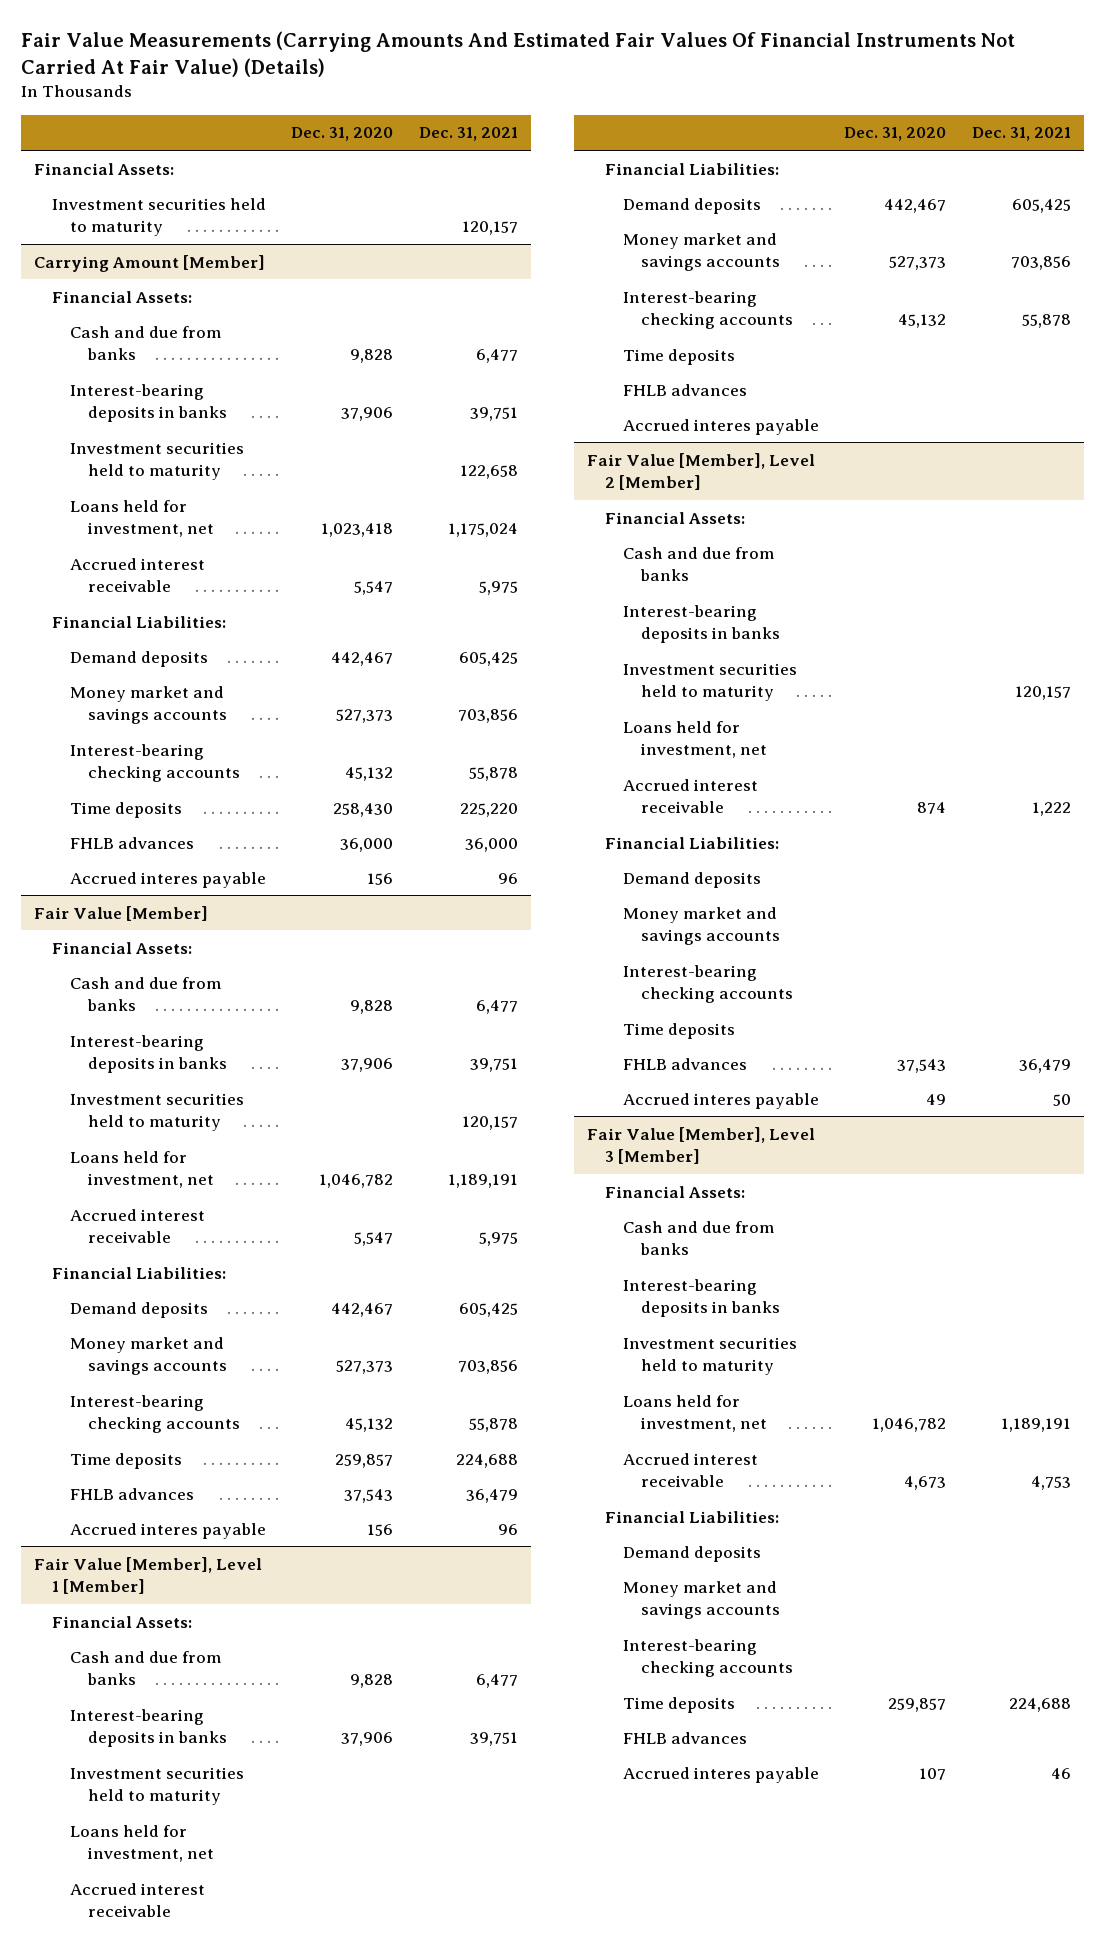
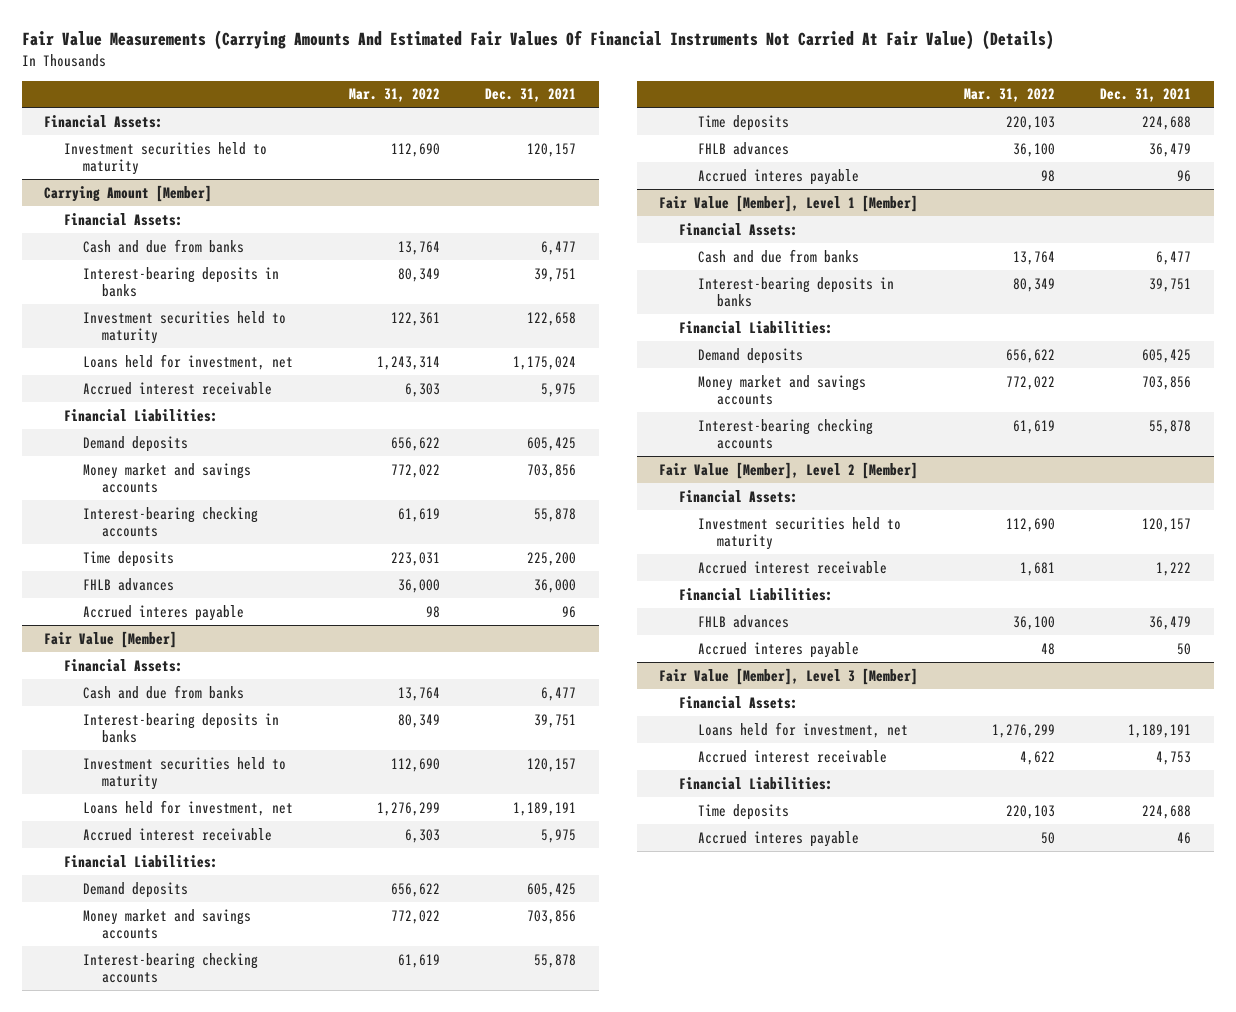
[291,127,394,142] Dec. 31, 2020 -> none
none -> [348,88,440,103] Mar. 31, 2022
[459,802,518,817] 225,220 -> [527,551,577,566] 225,200
[69,1766,244,1805] Investment securities held to maturity -> none
[69,1824,214,1862] Loans held for investment, net -> none
[69,1882,205,1917] Accrued interest receivable -> none
[622,348,735,365] Time deposits -> none
[622,383,747,396] FHLB advances -> none
[622,418,819,435] Accrued interes payable -> none
[622,546,774,581] Cash and due from banks -> none
[622,604,780,643] Interest-bearing deposits in banks -> none
[622,720,767,758] Loans held for investment, net -> none
[622,871,761,888] Demand deposits -> none
[622,906,780,945] Money market and savings accounts -> none
[622,964,793,1003] Interest-bearing checking accounts -> none
[622,1022,735,1039] Time deposits -> none
[622,1220,774,1255] Cash and due from banks -> none
[622,1278,780,1317] Interest-bearing deposits in banks -> none
[622,1336,797,1375] Investment securities held to maturity -> none
[622,1545,761,1562] Demand deposits -> none
[622,1580,780,1619] Money market and savings accounts -> none
[622,1638,793,1677] Interest-bearing checking accounts -> none
[622,1731,747,1744] FHLB advances -> none

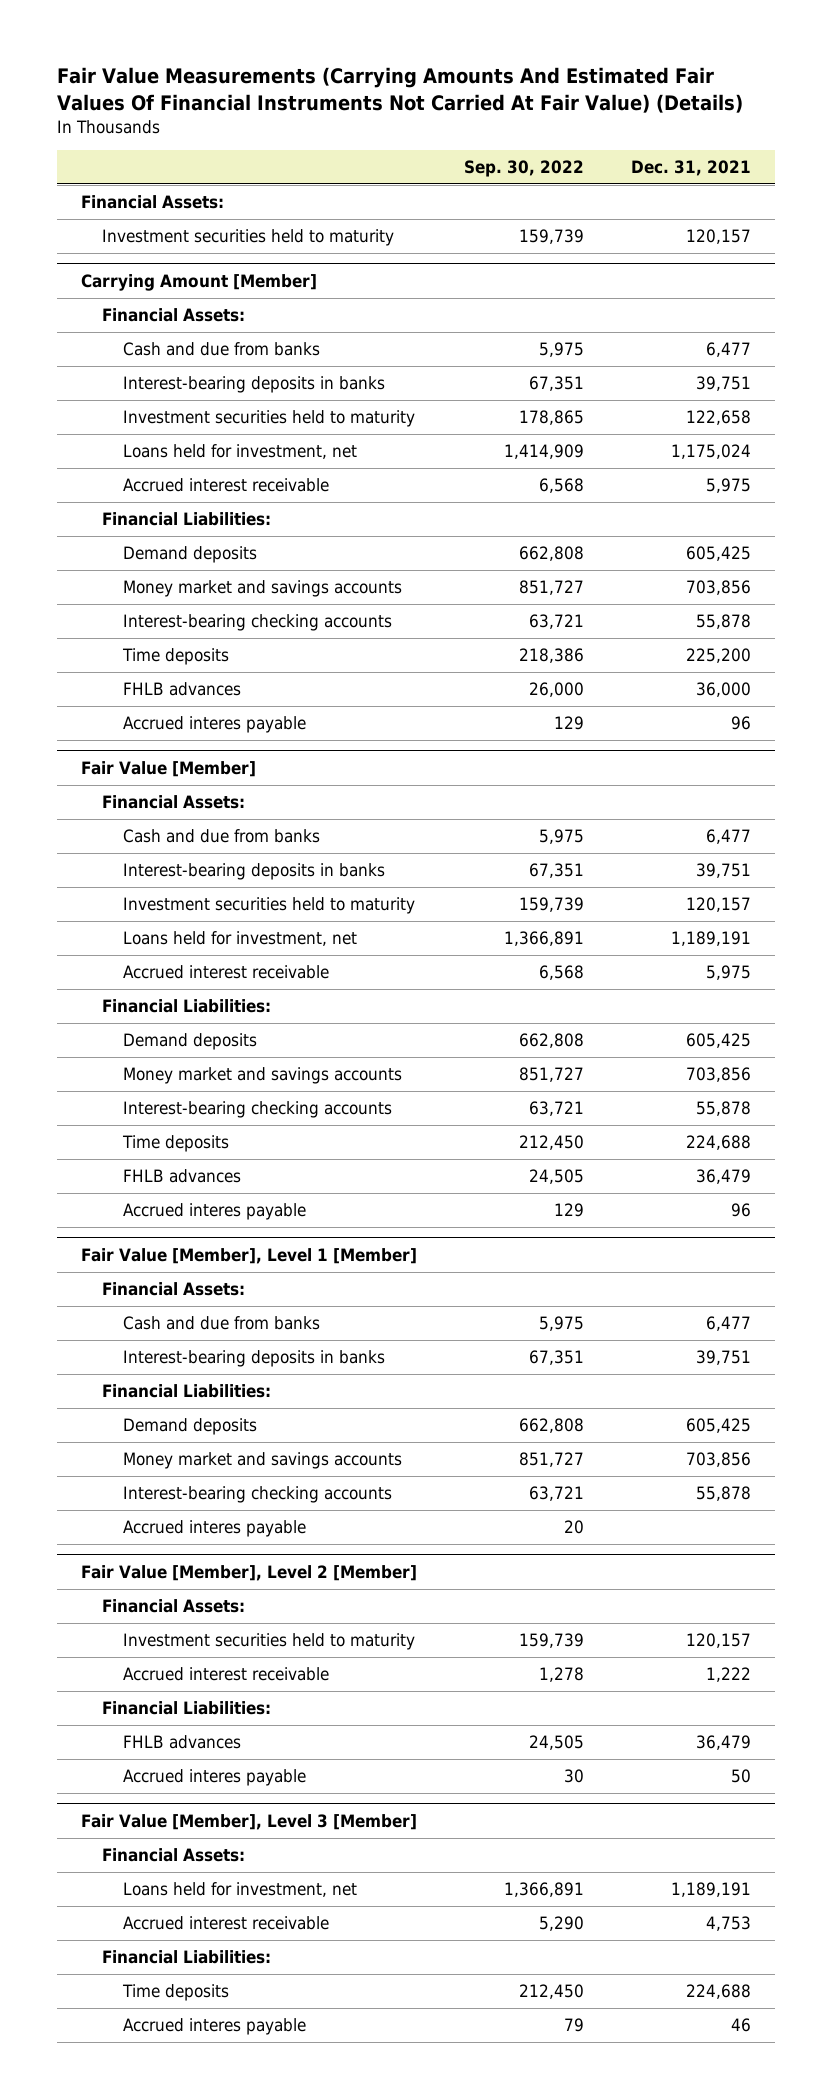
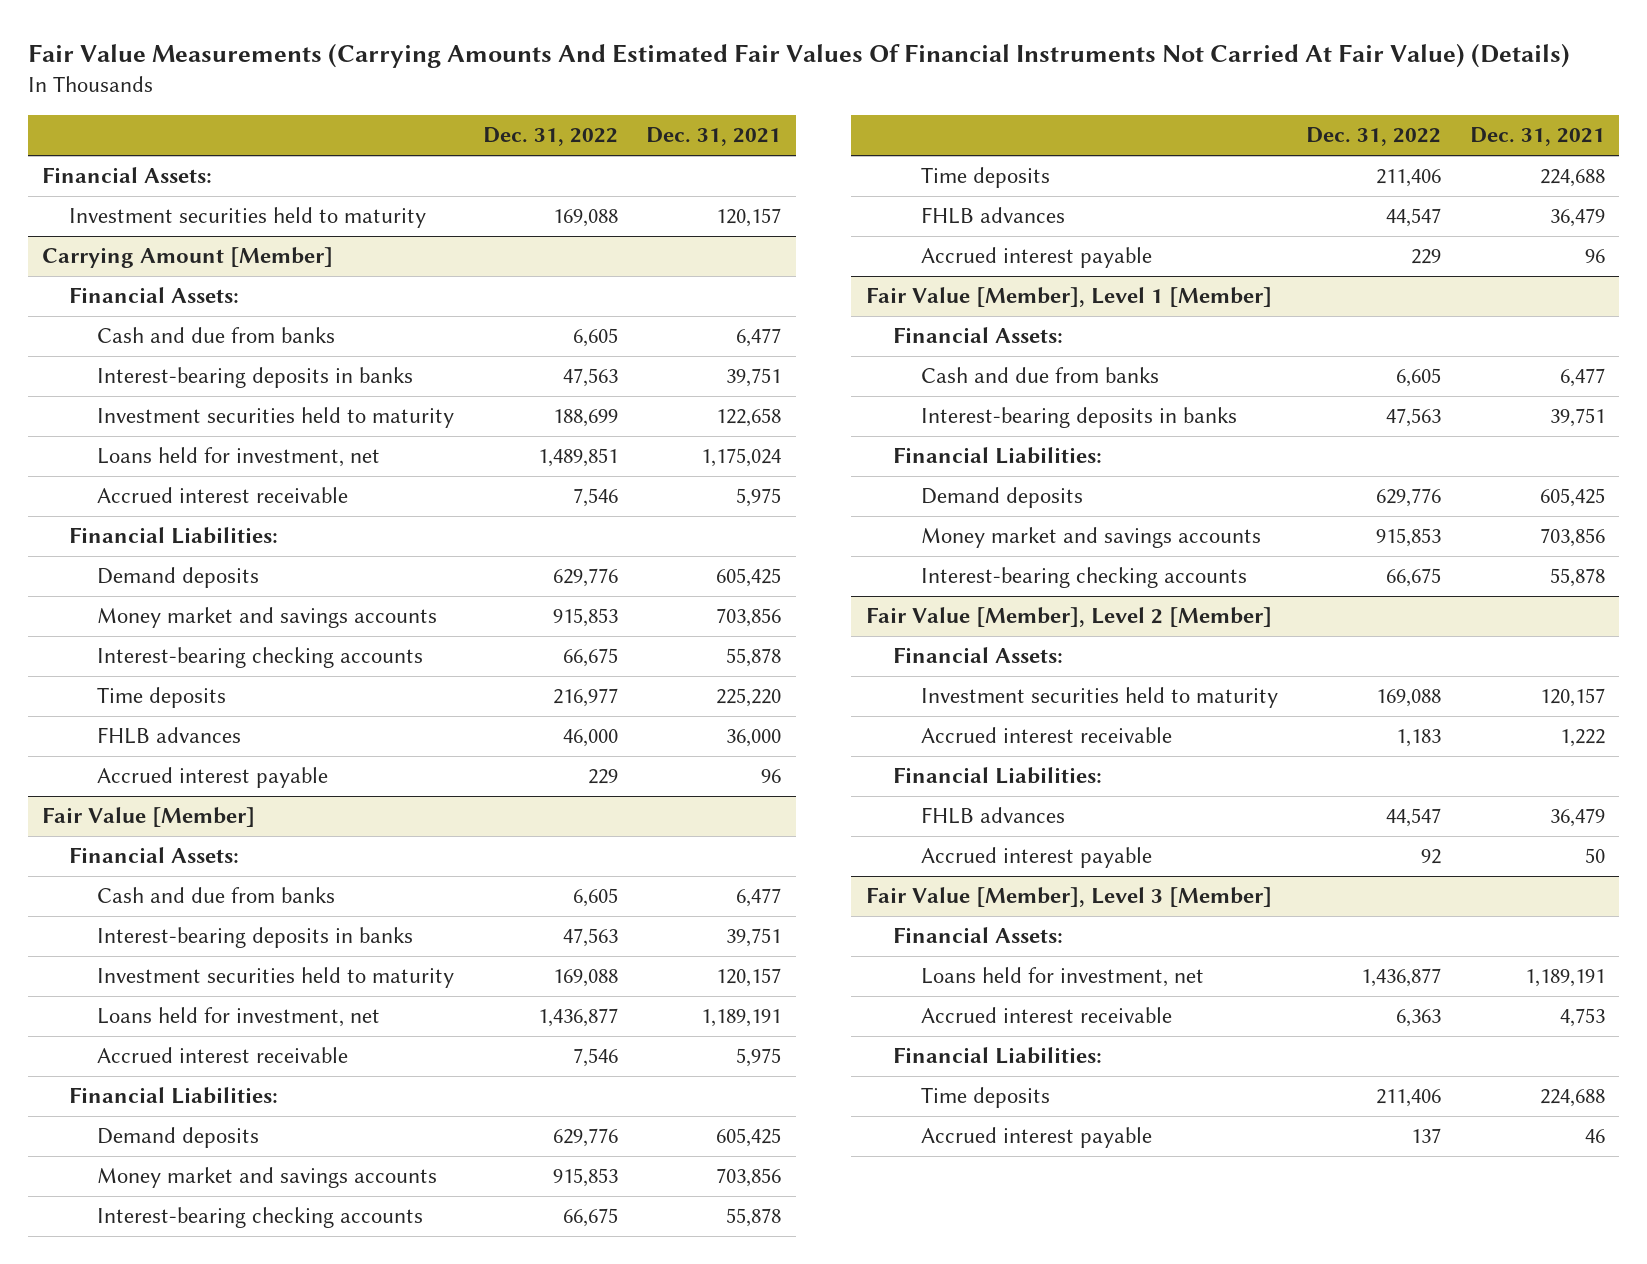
[463,159,584,177] Sep. 30, 2022 -> none
none -> [482,127,618,147] Dec. 31, 2022
[686,648,752,664] 225,200 -> [716,688,782,708] 225,220
[123,716,307,734] Accrued interes payable -> [96,767,328,789] Accrued interest payable
[123,1203,307,1221] Accrued interes payable -> [920,247,1152,269] Accrued interest payable
[123,1520,307,1538] Accrued interes payable -> none
[123,1769,307,1787] Accrued interes payable -> [920,847,1152,869] Accrued interest payable
[123,2018,307,2036] Accrued interes payable -> [920,1127,1152,1149] Accrued interest payable

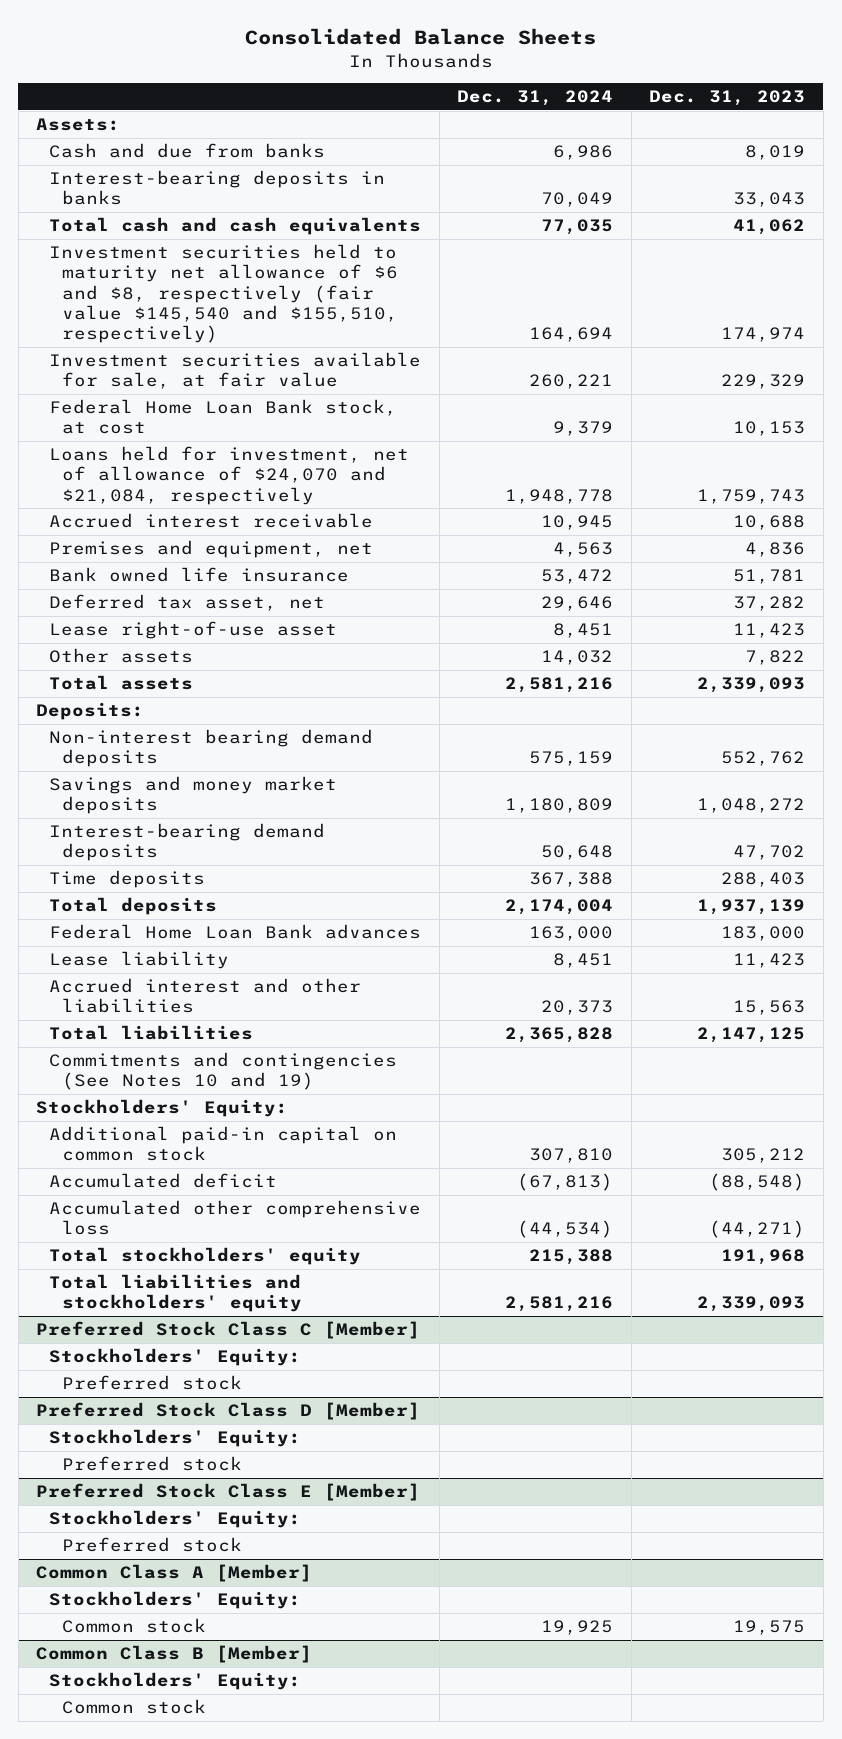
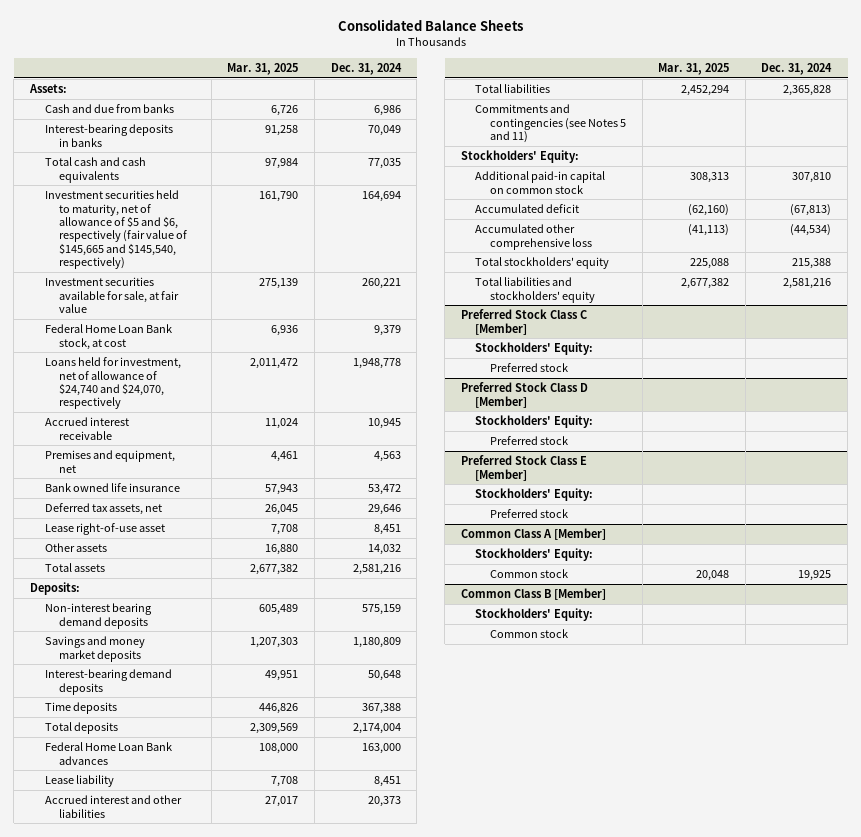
[649,90,806,107] Dec. 31, 2023 -> none
none -> [227,62,299,75] Mar. 31, 2025
[49,244,398,344] Investment securities held to maturity net allowance of $6 and $8, respectively (fair value $145,540 and $155,510, respectively) -> [44,190,188,270] Investment securities held to maturity, net of allowance of $5 and $6, respectively (fair value of $145,665 and $145,540, respectively)
[49,446,410,505] Loans held for investment, net of allowance of $24,070 and $21,084, respectively -> [44,357,181,410] Loans held for investment, net of allowance of $24,740 and $24,070, respectively
[49,594,326,612] Deferred tax asset, net -> [44,503,162,516] Deferred tax assets, net
[49,1052,398,1091] Commitments and contingencies (See Notes 10 and 19) -> [475,104,627,143] Commitments and contingencies (see Notes 5 and 11)

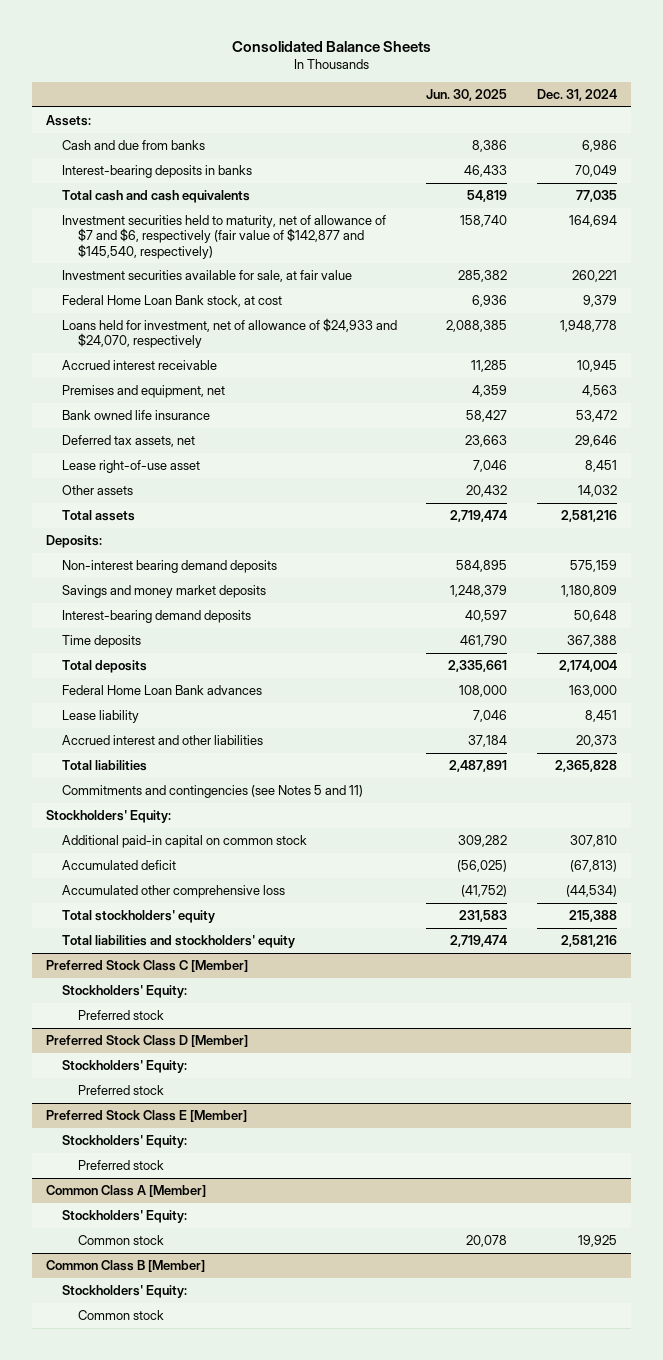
[227,62,299,75] Mar. 31, 2025 -> none
none -> [426,89,508,102] Jun. 30, 2025
[44,190,188,270] Investment securities held to maturity, net of allowance of $5 and $6, respectively (fair value of $145,665 and $145,540, respectively) -> [62,215,387,259] Investment securities held to maturity, net of allowance of $7 and $6, respectively (fair value of $142,877 and $145,540, respectively)
[44,357,181,410] Loans held for investment, net of allowance of $24,740 and $24,070, respectively -> [62,318,398,349] Loans held for investment, net of allowance of $24,933 and $24,070, respectively

